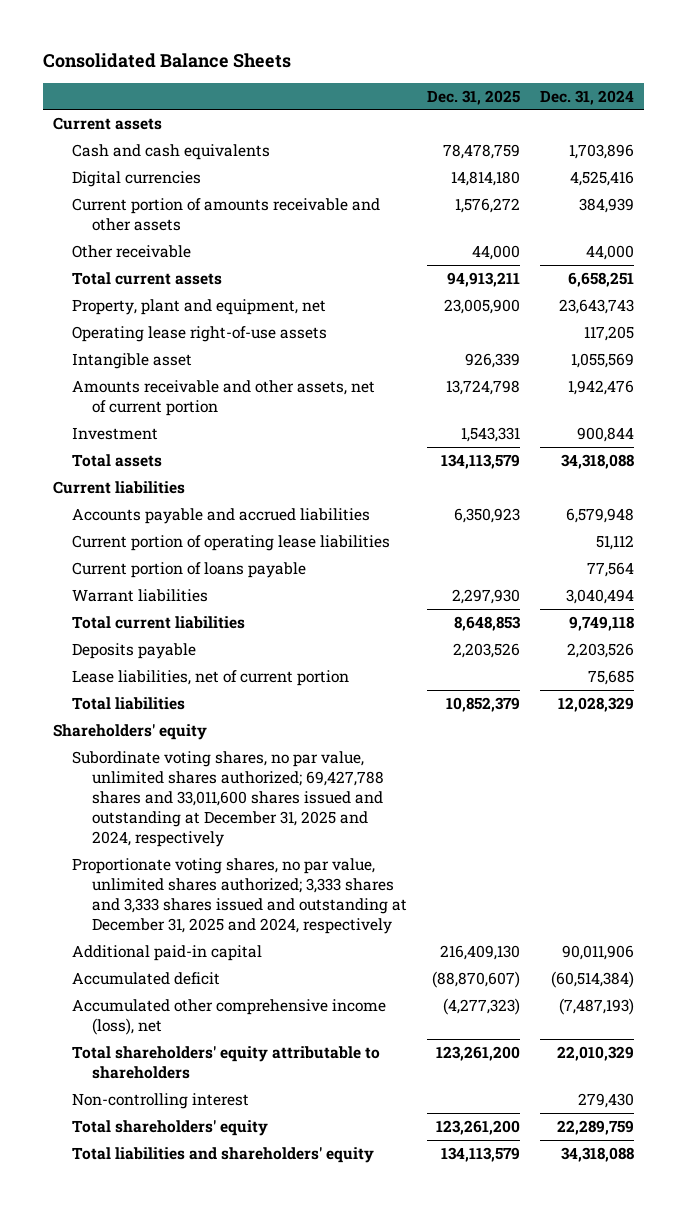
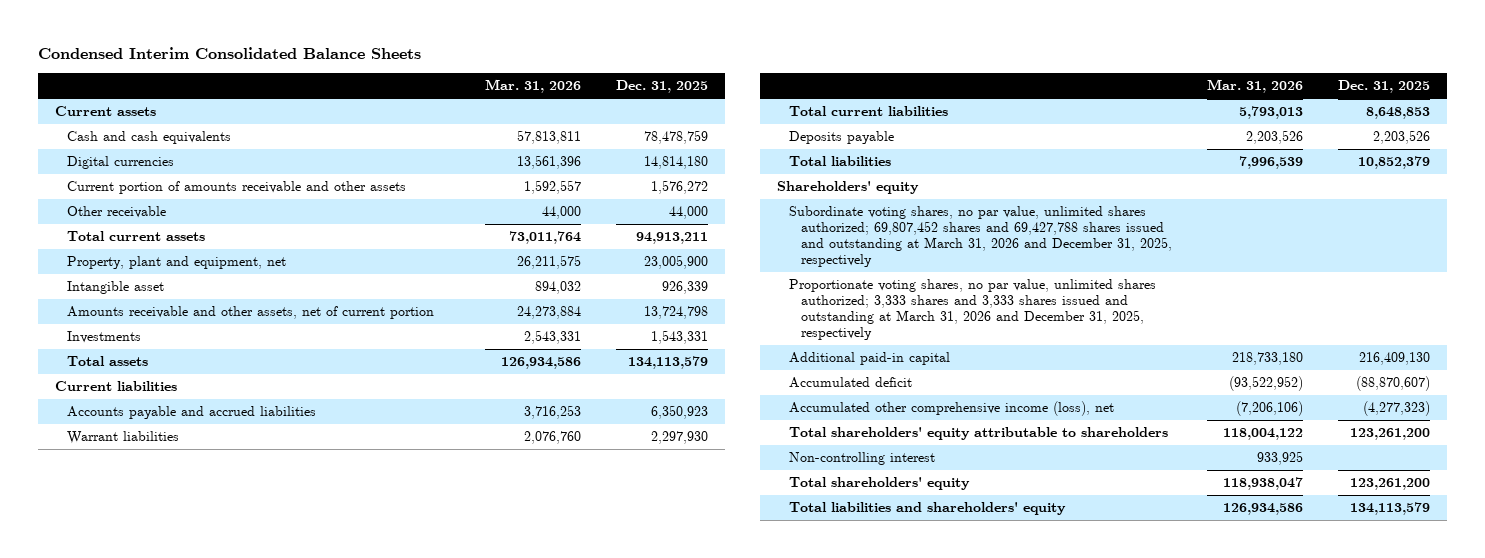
[42,53,291,69] Consolidated Balance Sheets -> [37,47,421,60] Condensed Interim Consolidated Balance Sheets
[539,89,634,105] Dec. 31, 2024 -> none
none -> [485,79,582,94] Mar. 31, 2026
[72,325,328,342] Operating lease right-of-use assets -> none
[72,426,159,440] Investment -> [67,331,142,344] Investments
[72,534,391,551] Current portion of operating lease liabilities -> none
[72,561,307,578] Current portion of loans payable -> none
[72,669,350,686] Lease liabilities, net of current portion -> none
[72,750,385,847] Subordinate voting shares, no par value, unlimited shares authorized; 69,427,788 shares and 33,011,600 shares issued and outstanding at December 31, 2025 and 2024, respectively -> [789,206,1173,268] Subordinate voting shares, no par value, unlimited shares authorized; 69,807,452 shares and 69,427,788 shares issued and outstanding at March 31, 2026 and December 31, 2025, respectively
[72,857,408,934] Proportionate voting shares, no par value, unlimited shares authorized; 3,333 shares and 3,333 shares issued and outstanding at December 31, 2025 and 2024, respectively -> [789,279,1157,341] Proportionate voting shares, no par value, unlimited shares authorized; 3,333 shares and 3,333 shares issued and outstanding at March 31, 2026 and December 31, 2025, respectively

